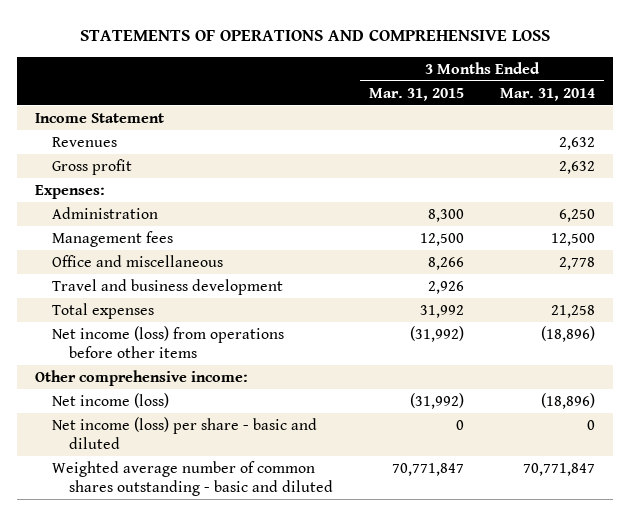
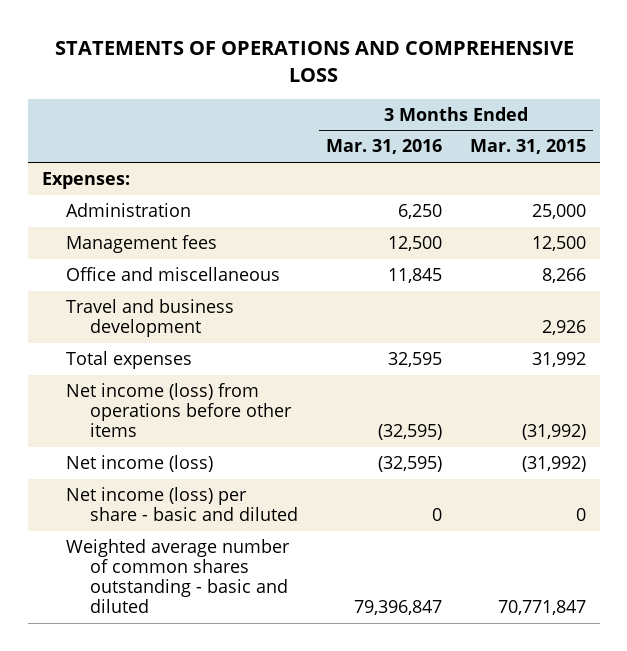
[500,87,596,101] Mar. 31, 2014 -> none
none -> [326,139,443,155] Mar. 31, 2016
[34,112,164,123] Income Statement -> none
[51,136,117,147] Revenues -> none
[51,158,132,175] Gross profit -> none
[428,208,465,222] 8,300 -> [531,203,586,219] 25,000
[34,369,248,386] Other comprehensive income: -> none

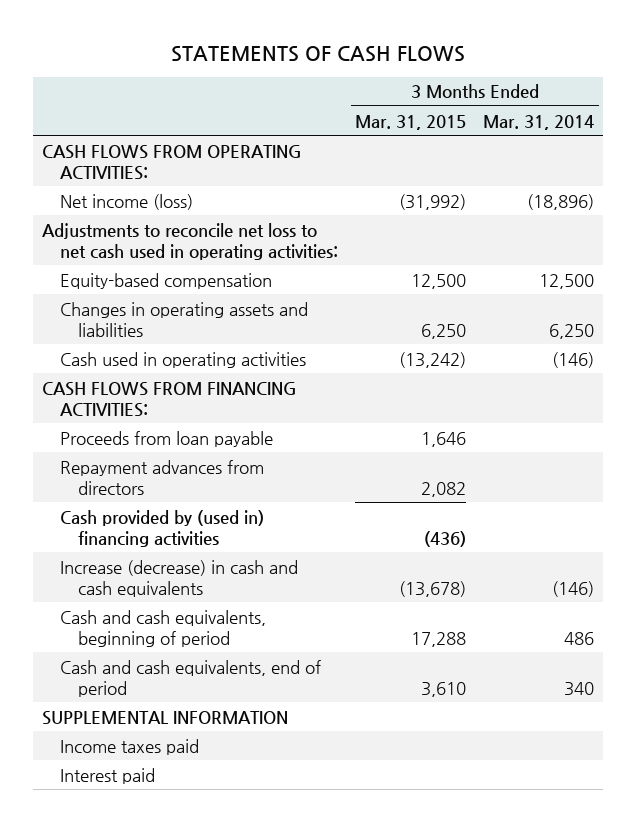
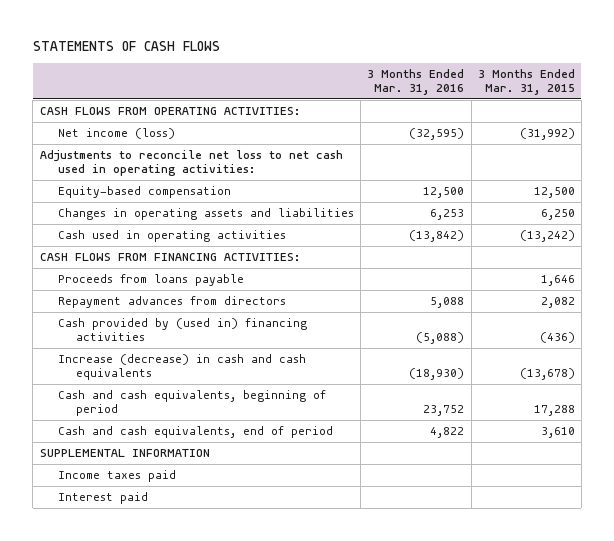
[483,114,595,130] Mar. 31, 2014 -> none
none -> [367,68,465,95] 3 Months Ended Mar. 31, 2016
[60,430,274,447] Proceeds from loan payable -> [58,273,245,286] Proceeds from loans payable

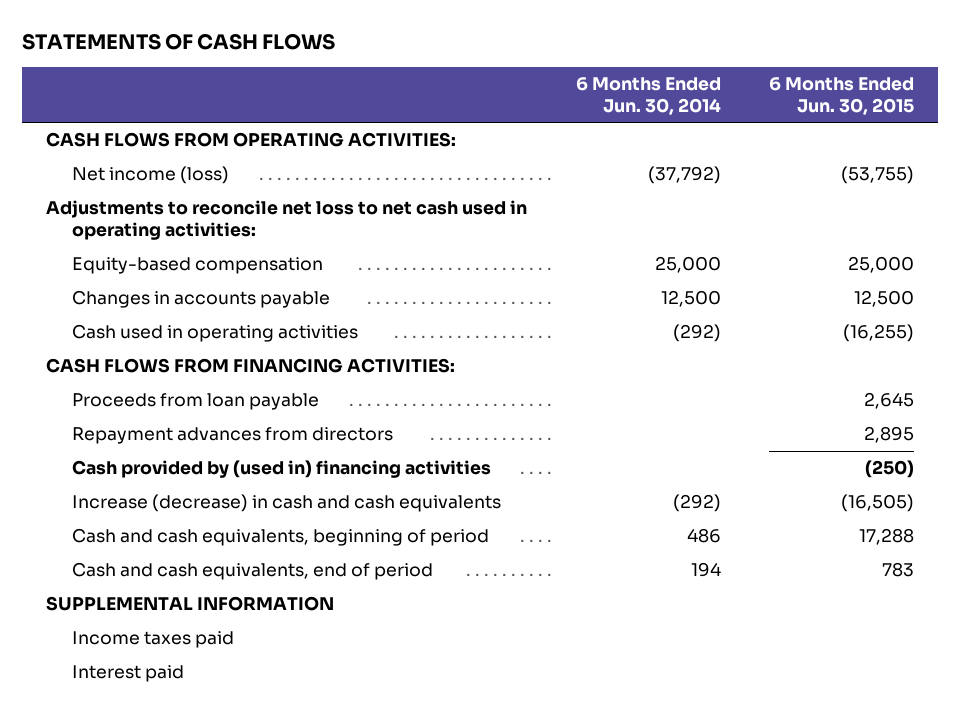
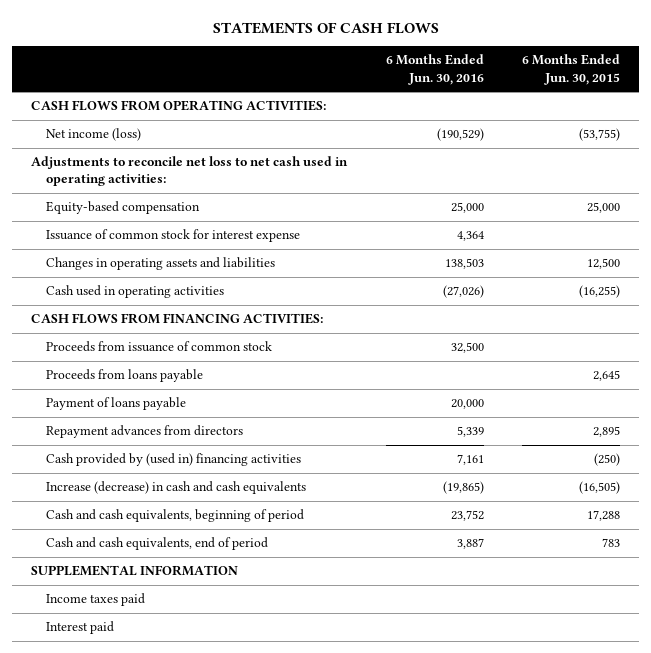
[575,77,721,115] 6 Months Ended Jun. 30, 2014 -> none
none -> [385,54,484,85] 6 Months Ended Jun. 30, 2016
none -> [45,229,300,243] Issuance of common stock for interest expense
[71,290,330,309] Changes in accounts payable -> [45,257,275,271] Changes in operating assets and liabilities
none -> [45,341,272,353] Proceeds from issuance of common stock
[71,393,319,411] Proceeds from loan payable -> [45,369,203,383] Proceeds from loans payable
none -> [45,397,186,411] Payment of loans payable

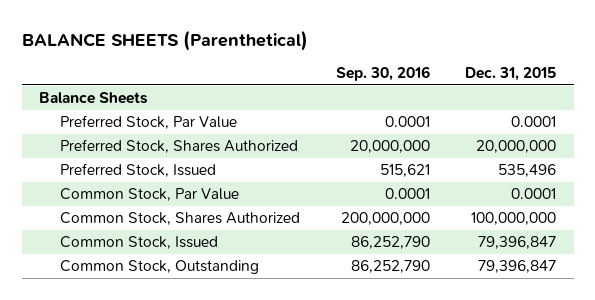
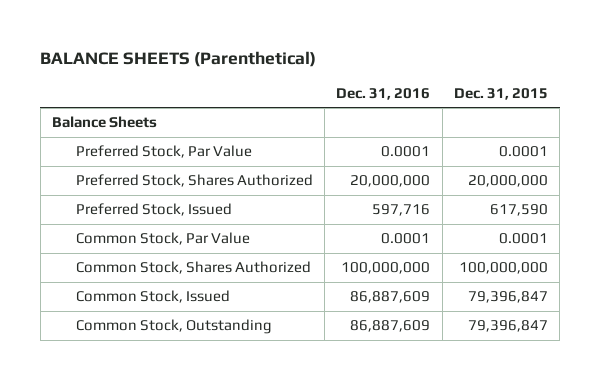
[335,66,430,82] Sep. 30, 2016 -> none
none -> [336,87,431,100] Dec. 31, 2016
[498,164,557,178] 535,496 -> [489,204,548,217] 617,590

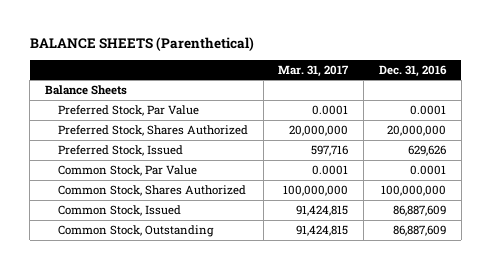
[453,87,548,100] Dec. 31, 2015 -> none
none -> [278,64,350,77] Mar. 31, 2017
[372,204,431,217] 597,716 -> [407,144,446,156] 629,626

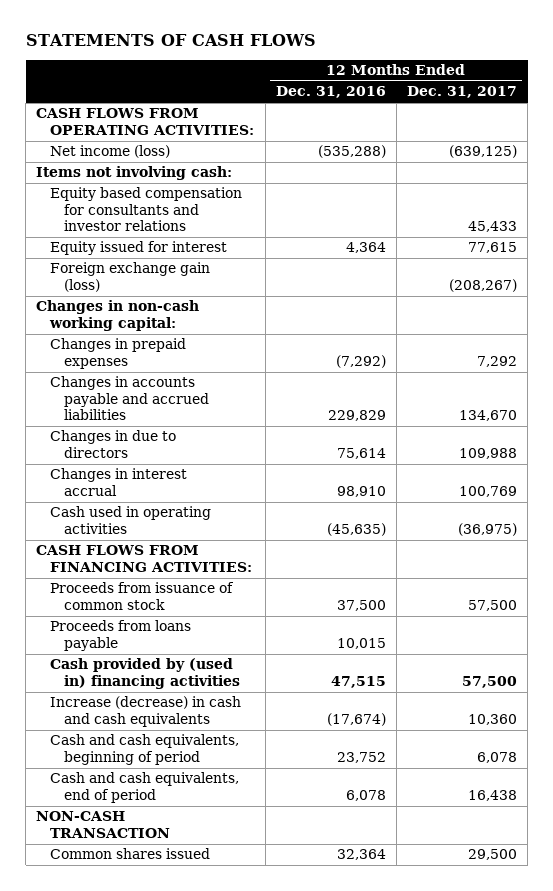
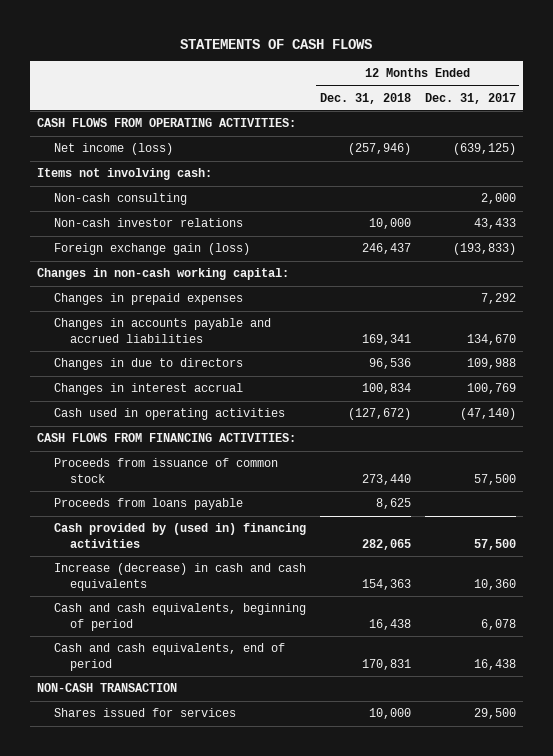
[275,86,386,99] Dec. 31, 2016 -> none
none -> [319,92,411,104] Dec. 31, 2018
[50,187,243,232] Equity based compensation for consultants and investor relations -> none
[50,241,228,256] Equity issued for interest -> none
none -> [53,193,187,206] Non-cash consulting
none -> [53,218,243,228] Non-cash investor relations
[449,278,518,292] (208,267) -> [452,243,516,256] (193,833)
[458,522,518,536] (36,975) -> [459,408,516,421] (47,140)
[50,848,211,860] Common shares issued -> [53,708,236,718] Shares issued for services

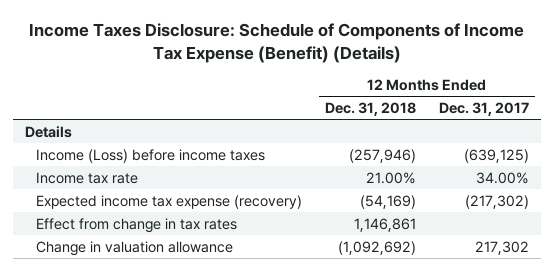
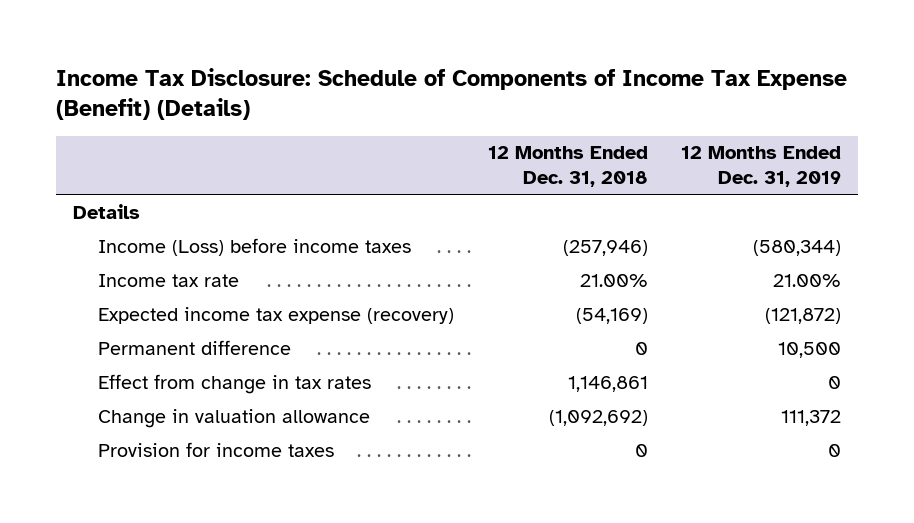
[28,22,524,63] Income Taxes Disclosure: Schedule of Components of Income Tax Expense (Benefit) (Details) -> [56,68,848,121] Income Tax Disclosure: Schedule of Components of Income Tax Expense (Benefit) (Details)
[439,102,530,117] Dec. 31, 2017 -> none
none -> [681,146,842,188] 12 Months Ended Dec. 31, 2019
none -> [98,339,292,355] Permanent difference
none -> [98,441,335,457] Provision for income taxes

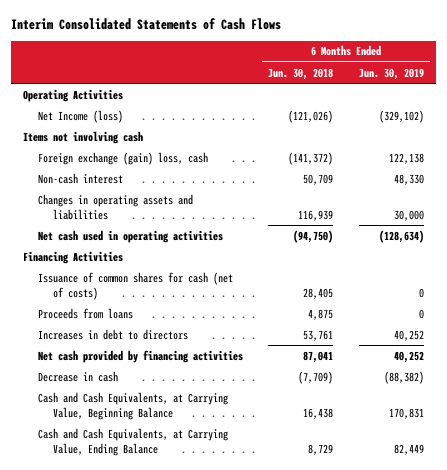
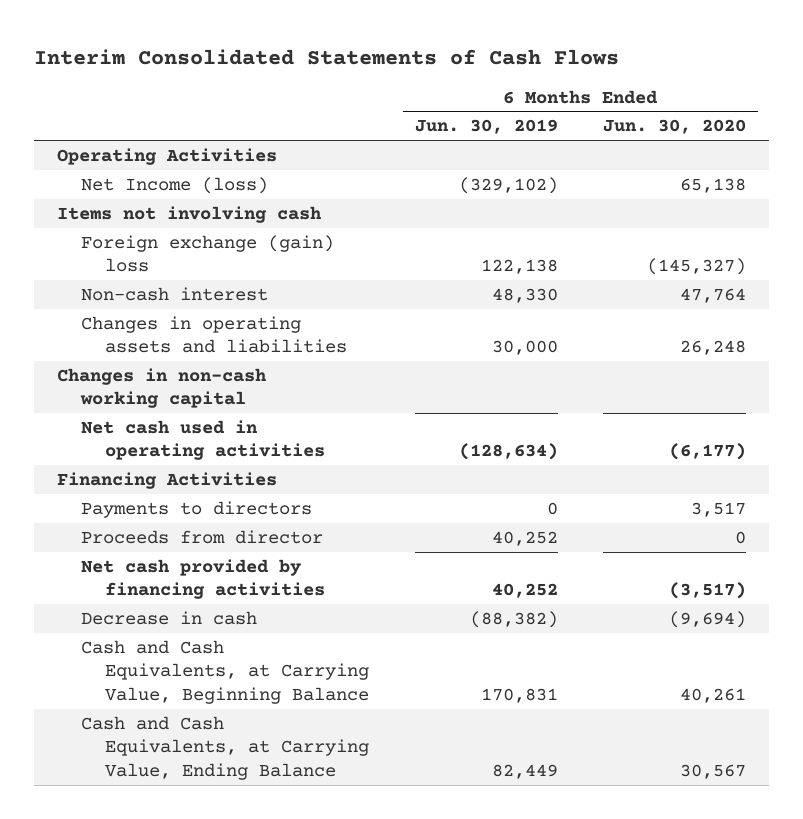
[268,67,334,80] Jun. 30, 2018 -> none
none -> [603,119,747,135] Jun. 30, 2020
[38,151,209,165] Foreign exchange (gain) loss, cash -> [81,234,335,273] Foreign exchange (gain) loss
none -> [57,367,268,409] Changes in non-cash working capital
[38,271,234,300] Issuance of common shares for cash (net of costs) -> none
[38,307,134,319] Proceeds from loans -> none
none -> [81,500,313,518] Payments to directors
[38,328,189,340] Increases in debt to directors -> [81,529,324,544] Proceeds from director

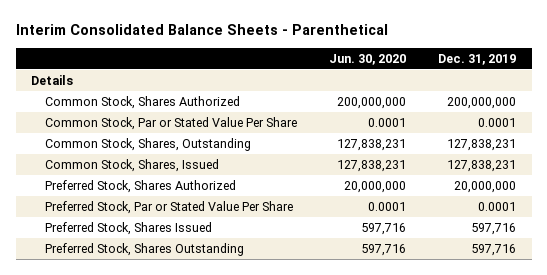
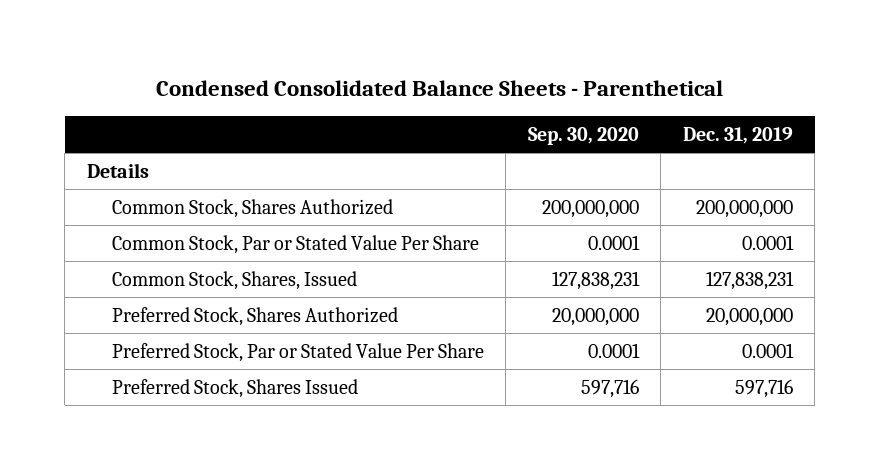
[15,24,388,36] Interim Consolidated Balance Sheets - Parenthetical -> [155,79,723,96] Condensed Consolidated Balance Sheets - Parenthetical
[329,53,407,65] Jun. 30, 2020 -> none
none -> [527,126,639,145] Sep. 30, 2020
[45,138,252,152] Common Stock, Shares, Outstanding -> none
[45,243,245,257] Preferred Stock, Shares Outstanding -> none

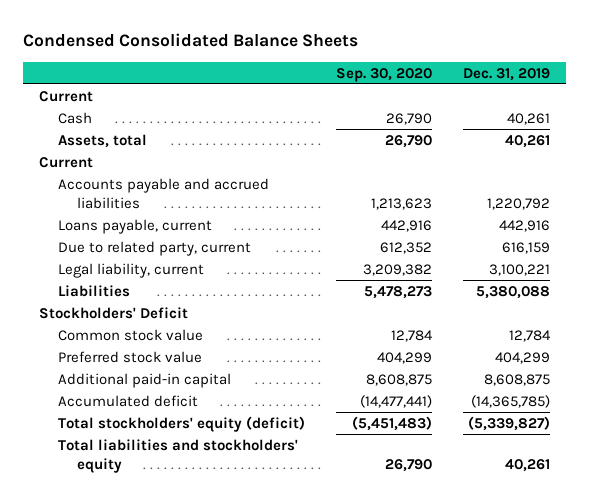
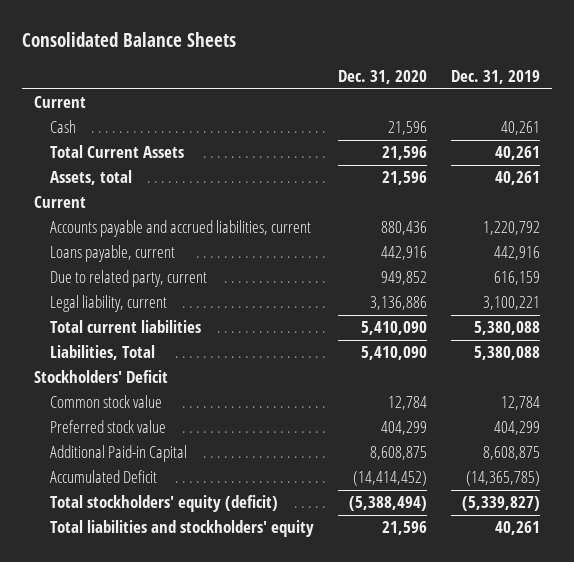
[23,33,359,48] Condensed Consolidated Balance Sheets -> [21,32,236,48] Consolidated Balance Sheets
[336,67,433,82] Sep. 30, 2020 -> none
none -> [337,70,427,85] Dec. 31, 2020
none -> [49,145,184,159] Total Current Assets
[57,177,269,209] Accounts payable and accrued liabilities -> [49,220,311,238] Accounts payable and accrued liabilities, current
none -> [49,320,201,334] Total current liabilities
[57,284,130,297] Liabilities -> [49,345,155,361] Liabilities, Total
[57,372,231,388] Additional paid-in capital -> [49,445,187,463] Additional Paid-in Capital
[57,394,198,407] Accumulated deficit -> [49,470,157,484] Accumulated Deficit

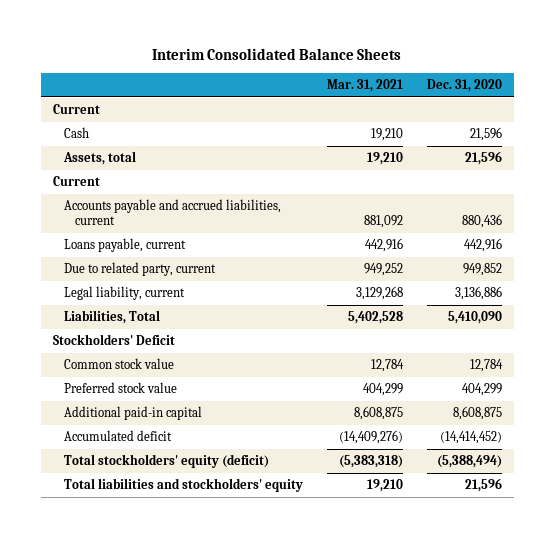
[21,32,236,48] Consolidated Balance Sheets -> [152,48,402,61] Interim Consolidated Balance Sheets
[451,70,541,85] Dec. 31, 2019 -> none
none -> [326,79,403,93] Mar. 31, 2021
[49,145,184,159] Total Current Assets -> none
[49,320,201,334] Total current liabilities -> none
[49,445,187,463] Additional Paid-in Capital -> [63,406,202,421] Additional paid-in capital
[49,470,157,484] Accumulated Deficit -> [63,430,172,442] Accumulated deficit

